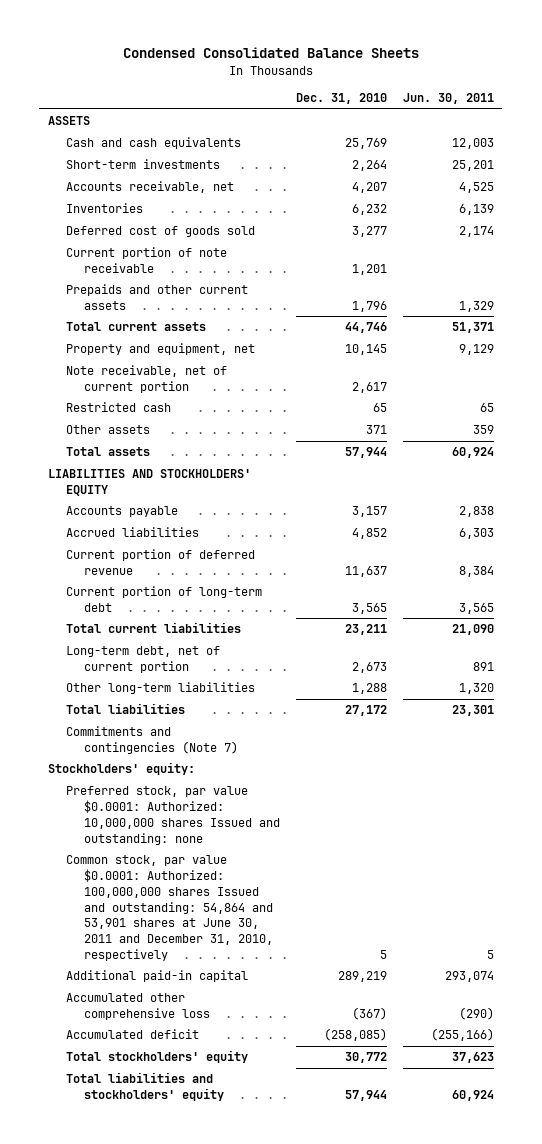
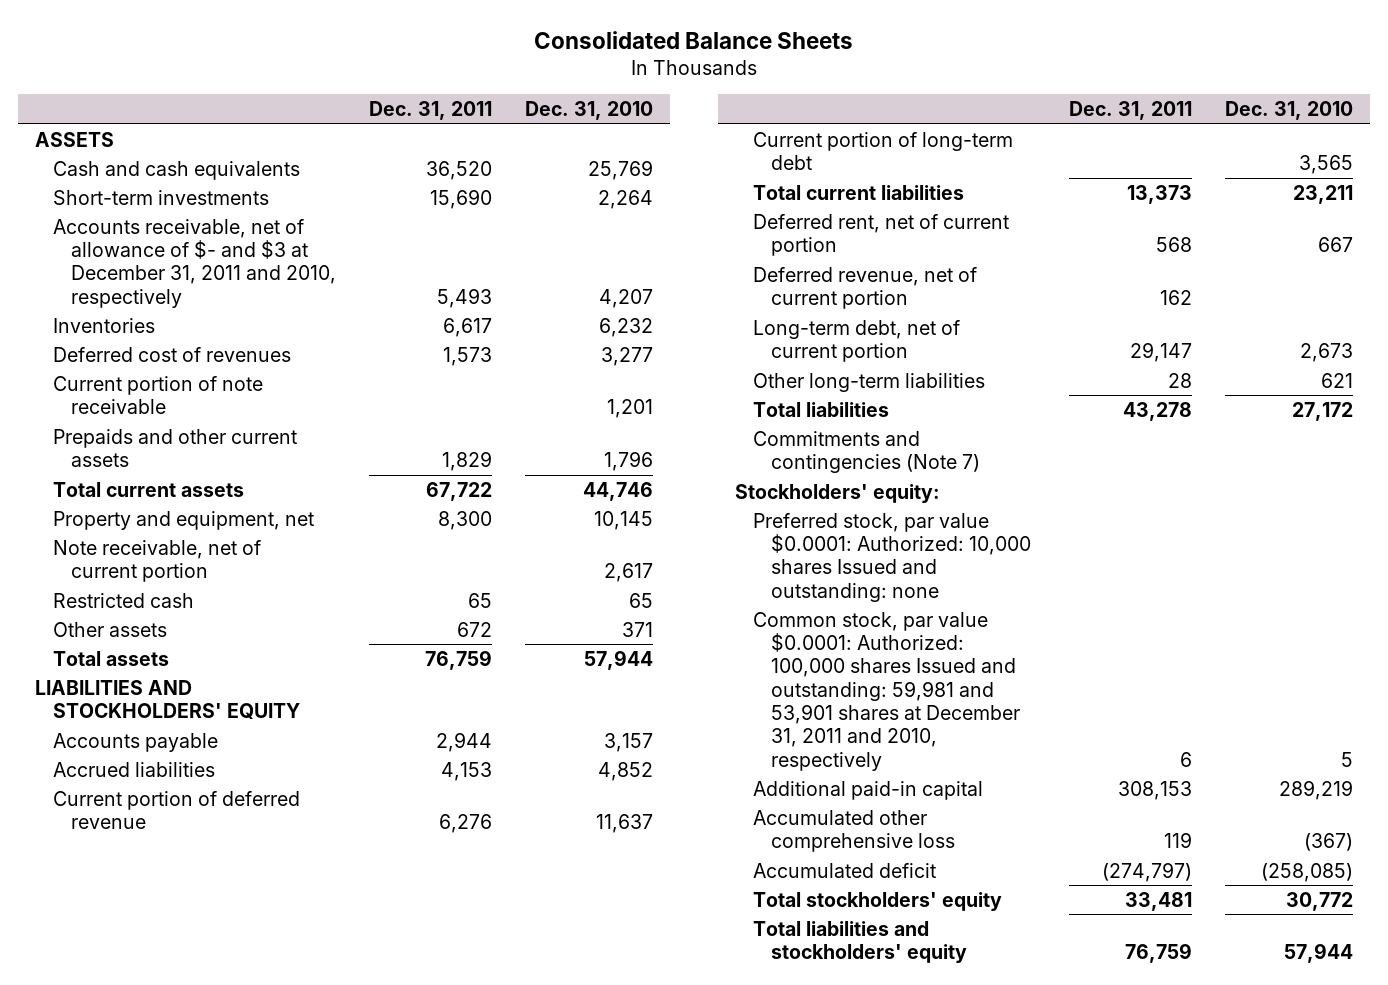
[122,47,419,59] Condensed Consolidated Balance Sheets -> [534,30,854,49] Consolidated Balance Sheets
[403,93,495,105] Jun. 30, 2011 -> none
none -> [369,101,493,121] Dec. 31, 2011
[65,181,234,194] Accounts receivable, net -> [52,218,337,308] Accounts receivable, net of allowance of $- and $3 at December 31, 2011 and 2010, respectively
[65,226,255,238] Deferred cost of goods sold -> [52,346,291,362] Deferred cost of revenues
none -> [753,213,1010,257] Deferred rent, net of current portion
none -> [753,266,978,310] Deferred revenue, net of current portion
[351,683,387,695] 1,288 -> [1321,372,1354,388] 621
[65,786,280,845] Preferred stock, par value $0.0001: Authorized: 10,000,000 shares Issued and outstanding: none -> [753,512,1032,602] Preferred stock, par value $0.0001: Authorized: 10,000 shares Issued and outstanding: none
[65,855,273,961] Common stock, par value $0.0001: Authorized: 100,000,000 shares Issued and outstanding: 54,864 and 53,901 shares at June 30, 2011 and December 31, 2010, respectively -> [753,611,1021,771] Common stock, par value $0.0001: Authorized: 100,000 shares Issued and outstanding: 59,981 and 53,901 shares at December 31, 2011 and 2010, respectively

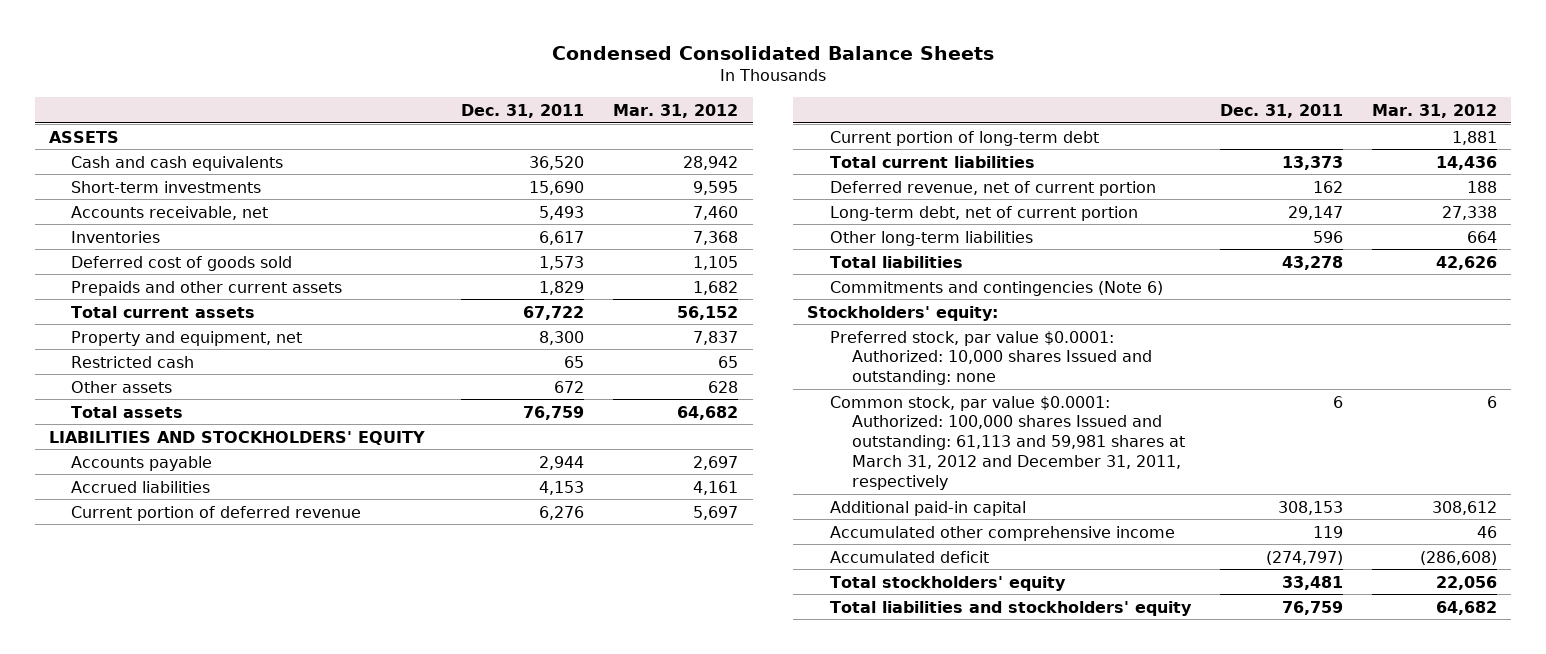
[534,30,854,49] Consolidated Balance Sheets -> [551,45,994,60] Condensed Consolidated Balance Sheets
[525,101,654,121] Dec. 31, 2010 -> none
none -> [613,104,739,119] Mar. 31, 2012
[52,218,337,308] Accounts receivable, net of allowance of $- and $3 at December 31, 2011 and 2010, respectively -> [71,205,269,220] Accounts receivable, net
[52,375,263,415] Current portion of note receivable -> none
[52,346,291,362] Deferred cost of revenues -> [71,255,293,271] Deferred cost of goods sold
[52,539,261,583] Note receivable, net of current portion -> none
[753,213,1010,257] Deferred rent, net of current portion -> none
[1168,372,1193,388] 28 -> [1312,230,1343,243] 596
[753,430,981,474] Commitments and contingencies (Note 7) -> [829,280,1163,296] Commitments and contingencies (Note 6)
[753,611,1021,771] Common stock, par value $0.0001: Authorized: 100,000 shares Issued and outstanding: 59,981 and 53,901 shares at December 31, 2011 and 2010, respectively -> [829,395,1186,490] Common stock, par value $0.0001: Authorized: 100,000 shares Issued and outstanding: 61,113 and 59,981 shares at March 31, 2012 and December 31, 2011, respectively
[753,809,956,853] Accumulated other comprehensive loss -> [829,525,1175,541] Accumulated other comprehensive income

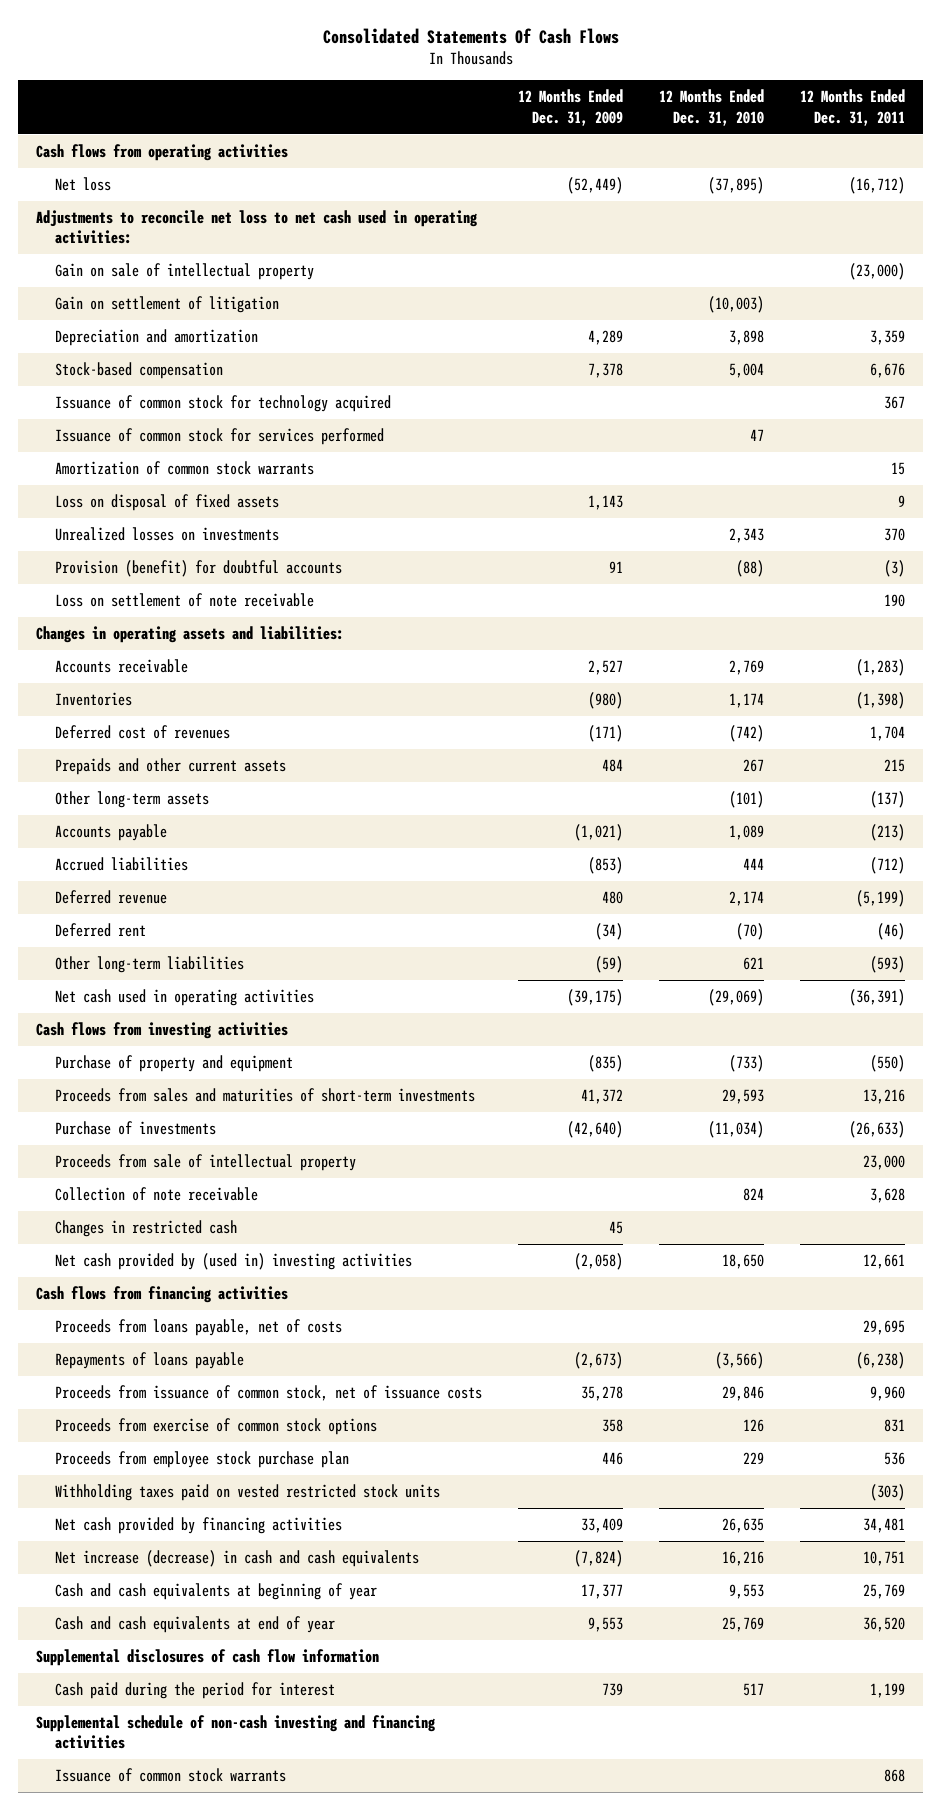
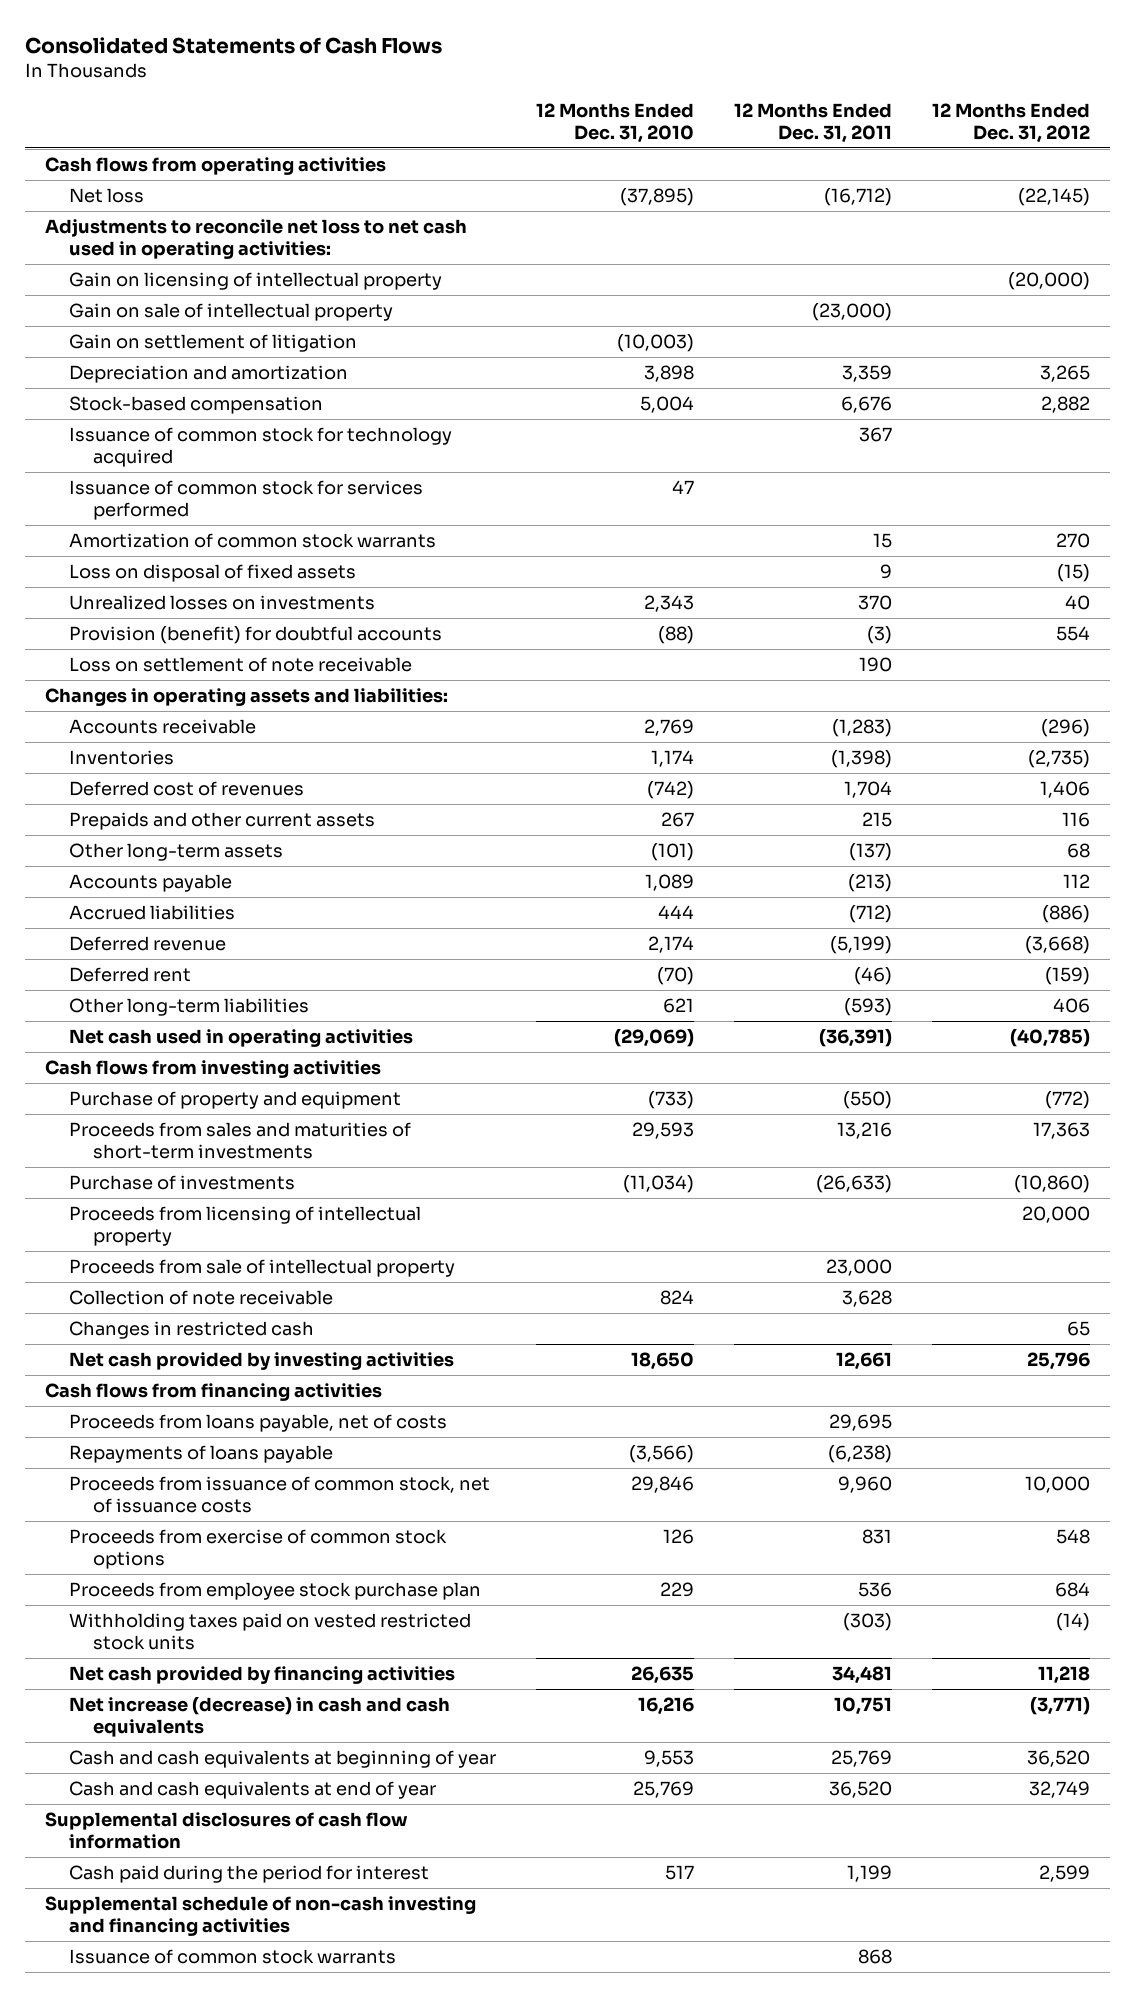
[322,28,619,45] Consolidated Statements Of Cash Flows -> [24,36,442,54] Consolidated Statements of Cash Flows
[518,89,624,126] 12 Months Ended Dec. 31, 2009 -> none
none -> [932,103,1091,144] 12 Months Ended Dec. 31, 2012
none -> [69,271,443,290] Gain on licensing of intellectual property
none -> [69,1205,422,1247] Proceeds from licensing of intellectual property
[55,1252,413,1270] Net cash provided by (used in) investing activities -> [69,1351,455,1370] Net cash provided by investing activities

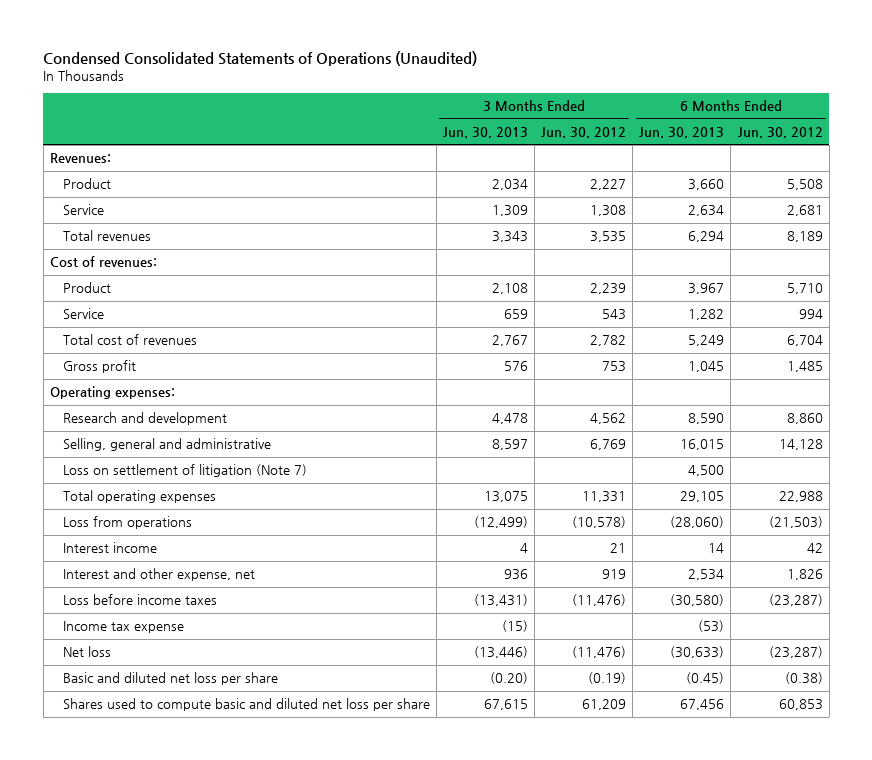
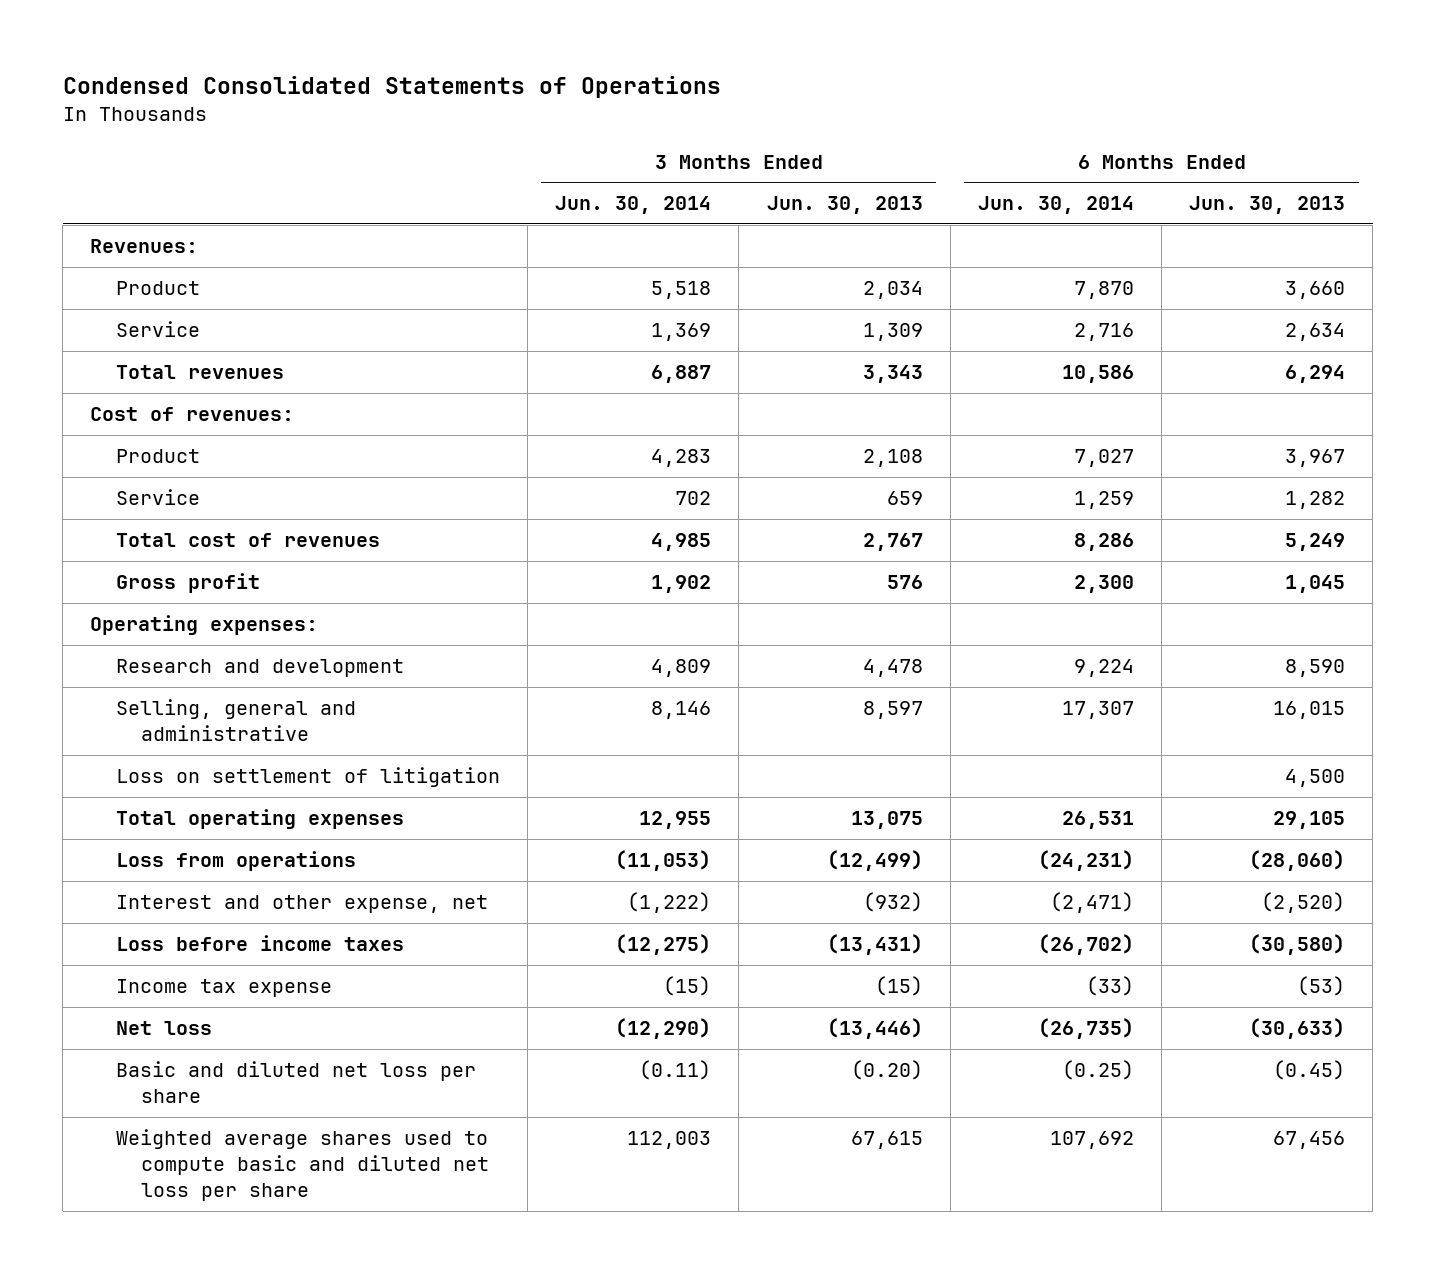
[43,50,478,66] Condensed Consolidated Statements of Operations (Unaudited) -> [62,75,721,98] Condensed Consolidated Statements of Operations
[541,126,627,138] Jun. 30, 2012 -> none
[737,126,823,138] Jun. 30, 2012 -> none
none -> [555,196,712,215] Jun. 30, 2014
none -> [977,196,1134,215] Jun. 30, 2014
[62,464,307,478] Loss on settlement of litigation (Note 7) -> [115,767,500,788] Loss on settlement of litigation
[62,542,157,554] Interest income -> none
[503,569,528,581] 936 -> [862,892,923,913] (932)
[688,569,725,581] 2,534 -> [1261,892,1346,914] (2,520)
[62,698,430,712] Shares used to compute basic and diluted net loss per share -> [115,1129,490,1202] Weighted average shares used to compute basic and diluted net loss per share

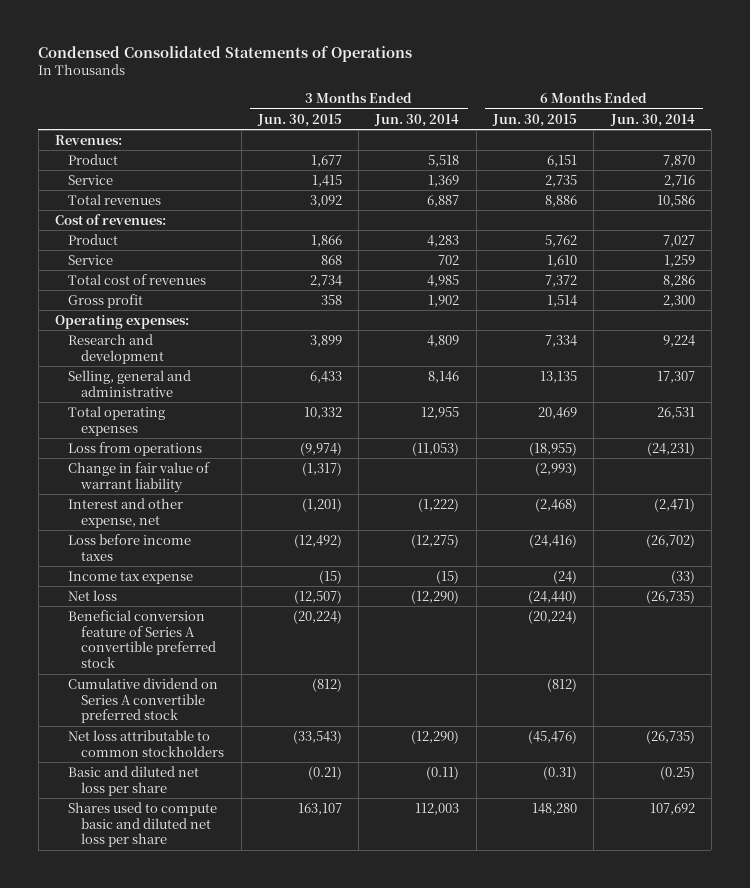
[766,196,923,215] Jun. 30, 2013 -> none
[1189,196,1346,215] Jun. 30, 2013 -> none
none -> [256,113,342,127] Jun. 30, 2015
none -> [492,113,578,127] Jun. 30, 2015
[115,767,500,788] Loss on settlement of litigation -> none
none -> [68,461,211,493] Change in fair value of warrant liability
none -> [68,609,217,669] Beneficial conversion feature of Series A convertible preferred stock
none -> [68,677,219,724] Cumulative dividend on Series A convertible preferred stock
none -> [68,729,225,757] Net loss attributable to common stockholders
[115,1129,490,1202] Weighted average shares used to compute basic and diluted net loss per share -> [68,801,218,848] Shares used to compute basic and diluted net loss per share

